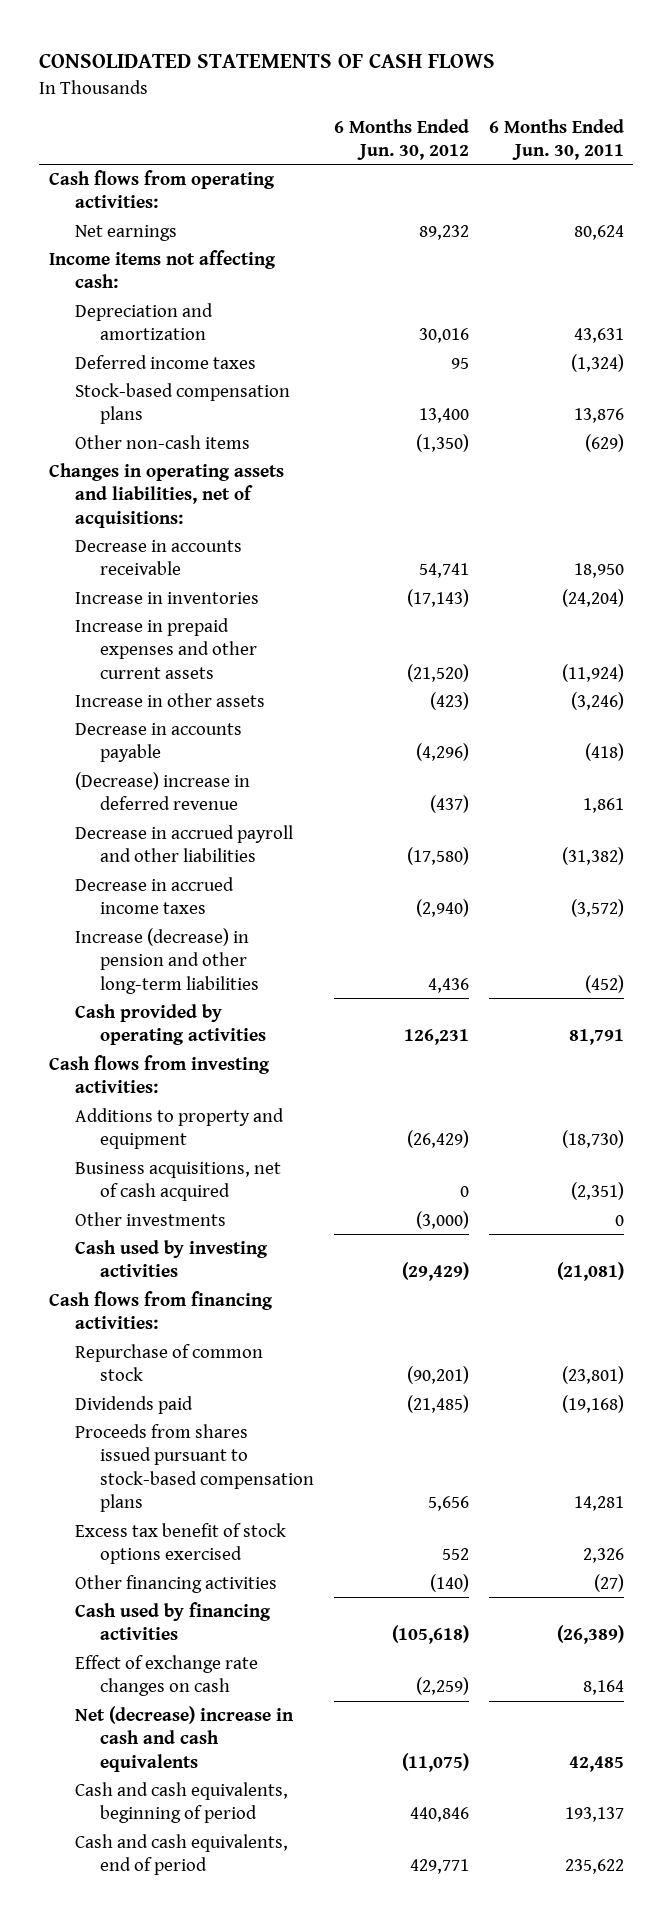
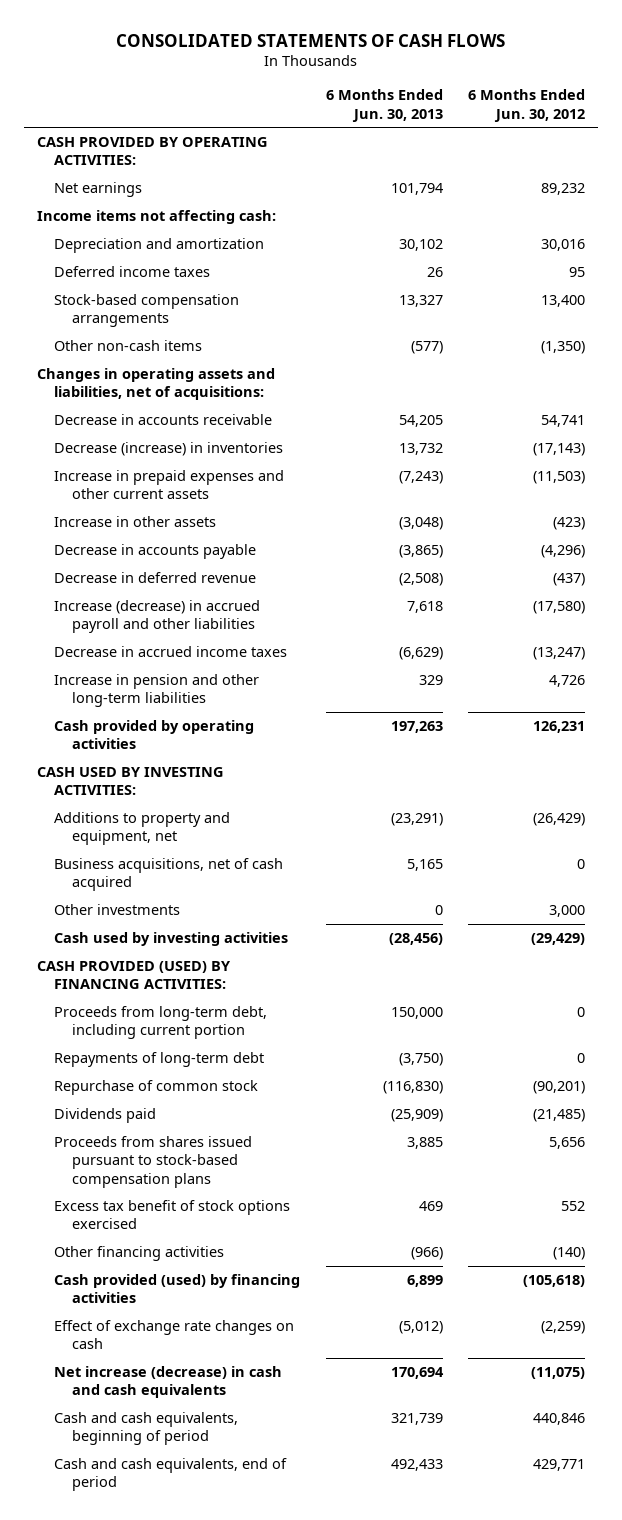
[488,118,624,161] 6 Months Ended Jun. 30, 2011 -> none
none -> [325,89,443,122] 6 Months Ended Jun. 30, 2013
[48,169,275,209] Cash flows from operating activities: -> [36,137,268,166] CASH PROVIDED BY OPERATING ACTIVITIES:
[74,382,290,425] Stock-based compensation plans -> [54,294,240,328] Stock-based compensation arrangements
[74,591,259,604] Increase in inventories -> [54,442,284,457] Decrease (increase) in inventories
[407,663,470,682] (21,520) -> [533,471,586,485] (11,503)
[74,771,250,811] (Decrease) increase in deferred revenue -> [54,572,257,584] Decrease in deferred revenue
[74,824,293,863] Decrease in accrued payroll and other liabilities -> [54,600,261,634] Increase (decrease) in accrued payroll and other liabilities
[416,899,470,918] (2,940) -> [533,647,586,661] (13,247)
[74,927,260,994] Increase (decrease) in pension and other long-term liabilities -> [54,674,260,708] Increase in pension and other long-term liabilities
[428,977,470,993] 4,436 -> [549,675,586,688] 4,726
[48,1054,270,1094] Cash flows from investing activities: -> [36,767,224,796] CASH USED BY INVESTING ACTIVITIES:
[74,1107,284,1150] Additions to property and equipment -> [54,812,231,846] Additions to property and equipment, net
[416,1210,470,1229] (3,000) -> [549,905,586,918] 3,000
[48,1290,273,1330] Cash flows from financing activities: -> [36,961,231,990] CASH PROVIDED (USED) BY FINANCING ACTIVITIES:
none -> [54,1006,268,1040] Proceeds from long-term debt, including current portion
none -> [54,1052,265,1068] Repayments of long-term debt
[74,1601,271,1641] Cash used by financing activities -> [54,1274,301,1304] Cash provided (used) by financing activities
[74,1705,294,1772] Net (decrease) increase in cash and cash equivalents -> [54,1366,283,1399] Net increase (decrease) in cash and cash equivalents

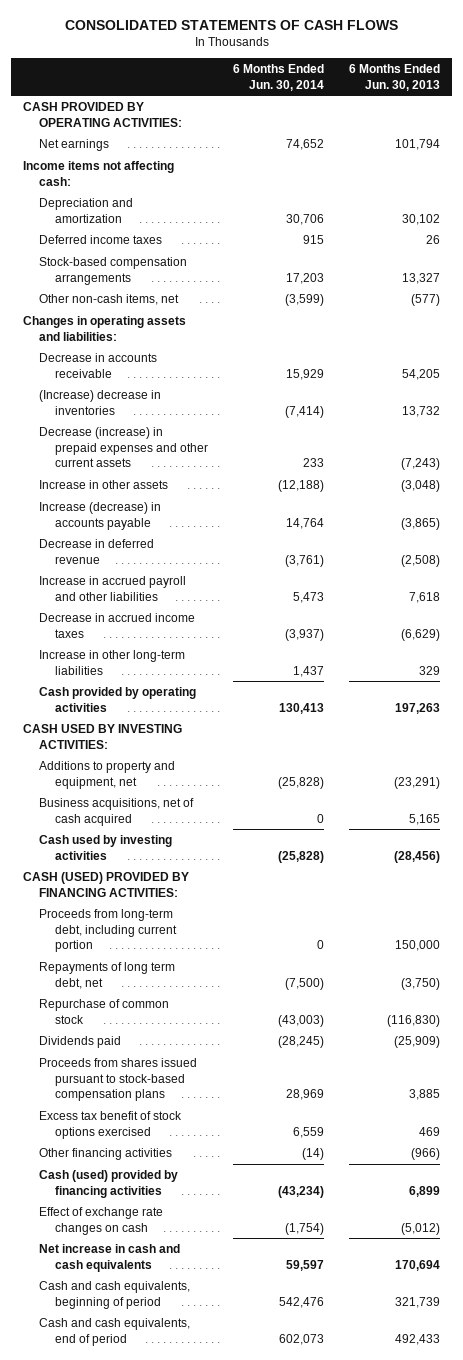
[468,89,586,122] 6 Months Ended Jun. 30, 2012 -> none
none -> [232,64,324,91] 6 Months Ended Jun. 30, 2014
[54,340,203,352] Other non-cash items -> [39,294,180,306] Other non-cash items, net
[36,368,275,401] Changes in operating assets and liabilities, net of acquisitions: -> [23,316,187,341] Changes in operating assets and liabilities:
[54,442,284,457] Decrease (increase) in inventories -> [39,390,162,415] (Increase) decrease in inventories
[54,470,285,500] Increase in prepaid expenses and other current assets -> [39,427,208,468] Decrease (increase) in prepaid expenses and other current assets
[54,544,257,560] Decrease in accounts payable -> [39,502,162,530] Increase (decrease) in accounts payable
[54,600,261,634] Increase (decrease) in accrued payroll and other liabilities -> [39,576,187,601] Increase in accrued payroll and other liabilities
[54,674,260,708] Increase in pension and other long-term liabilities -> [39,650,186,675] Increase in other long-term liabilities
[54,904,181,916] Other investments -> none
[36,961,231,990] CASH PROVIDED (USED) BY FINANCING ACTIVITIES: -> [23,872,190,897] CASH (USED) PROVIDED BY FINANCING ACTIVITIES:
[54,1052,265,1068] Repayments of long-term debt -> [39,962,176,989] Repayments of long term debt, net
[54,1274,301,1304] Cash provided (used) by financing activities -> [39,1170,179,1198] Cash (used) provided by financing activities
[54,1366,283,1399] Net increase (decrease) in cash and cash equivalents -> [39,1244,181,1272] Net increase in cash and cash equivalents

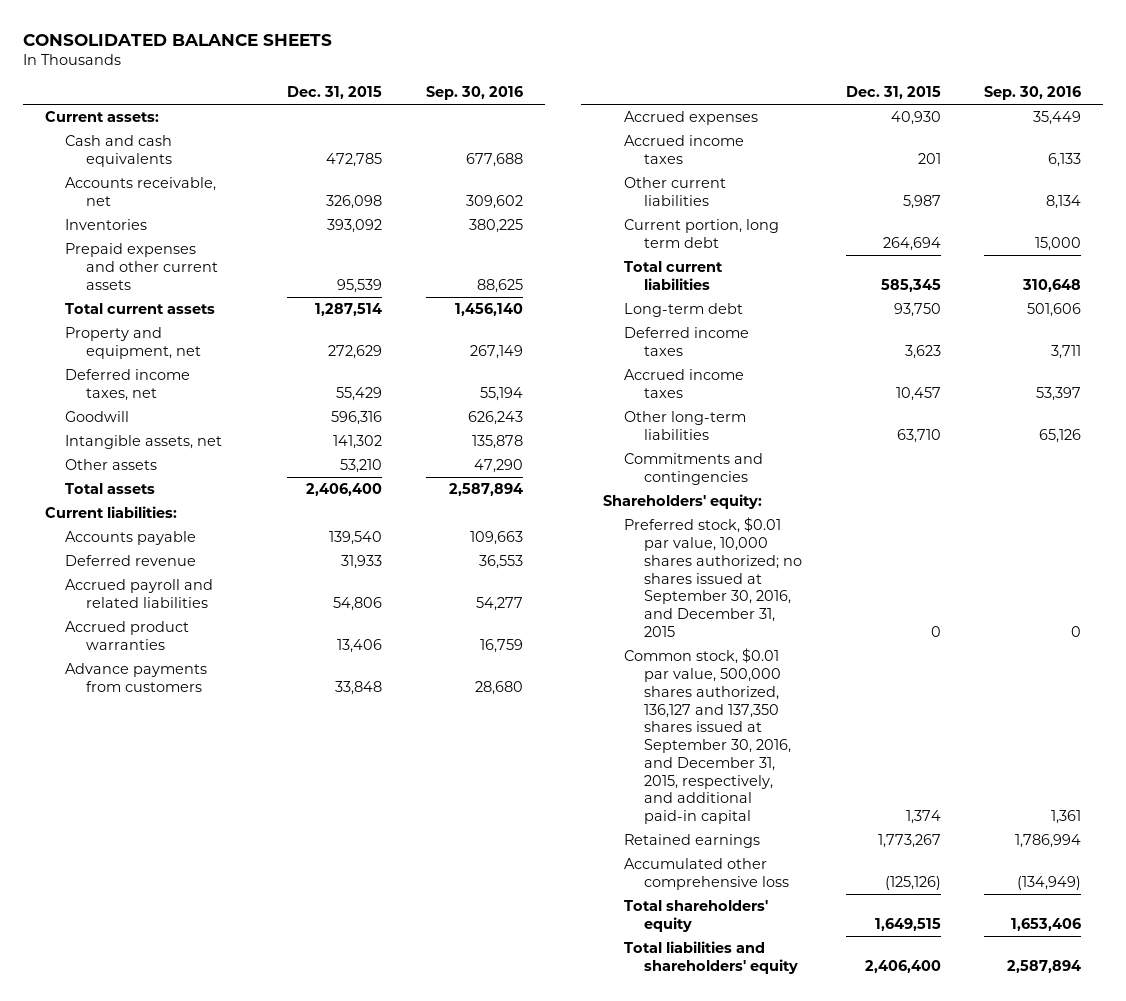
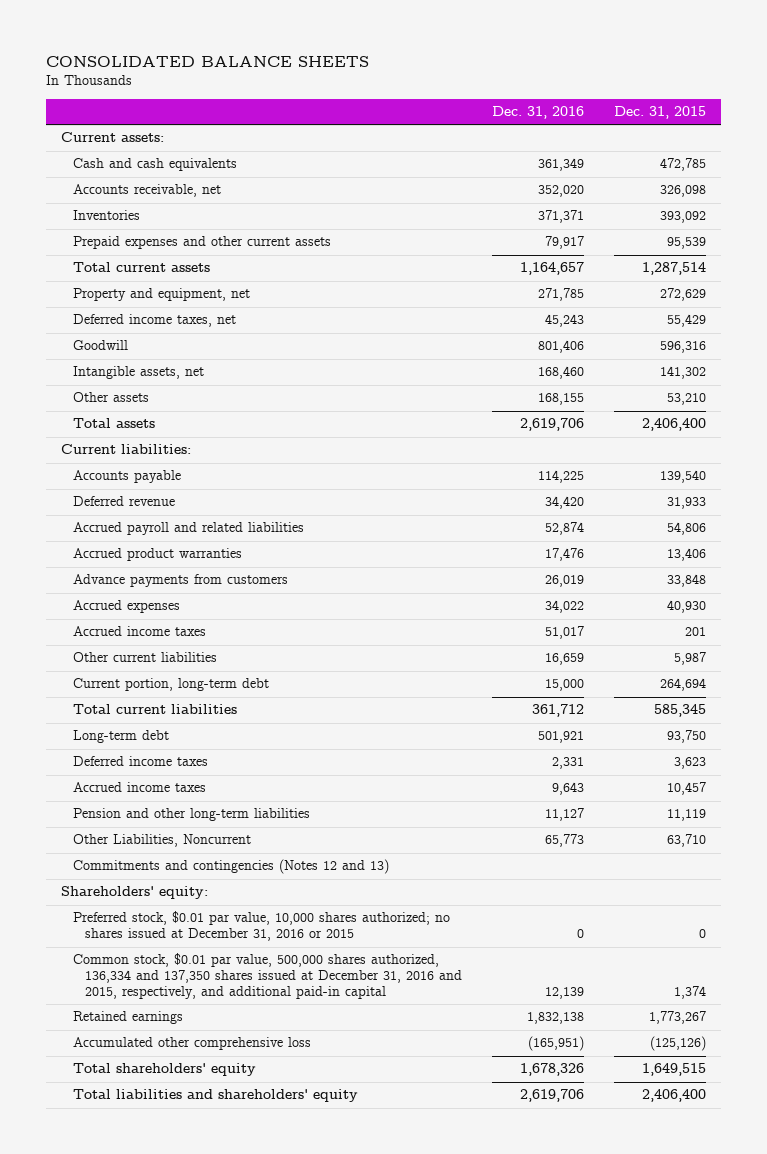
[425,86,523,101] Sep. 30, 2016 -> none
none -> [491,105,584,119] Dec. 31, 2016
[623,219,779,248] Current portion, long term debt -> [73,678,270,692] Current portion, long-term debt
none -> [73,808,311,822] Pension and other long-term liabilities
[623,411,746,440] Other long-term liabilities -> [73,834,252,848] Other Liabilities, Noncurrent
[623,453,763,485] Commitments and contingencies -> [73,859,390,875] Commitments and contingencies (Notes 12 and 13)
[623,517,803,637] Preferred stock, $0.01 par value, 10,000 shares authorized; no shares issued at September 30, 2016, and December 31, 2015 -> [73,911,451,942] Preferred stock, $0.01 par value, 10,000 shares authorized; no shares issued at December 31, 2016 or 2015
[623,648,792,825] Common stock, $0.01 par value, 500,000 shares authorized, 136,127 and 137,350 shares issued at September 30, 2016, and December 31, 2015, respectively, and additional paid-in capital -> [73,953,462,1000] Common stock, $0.01 par value, 500,000 shares authorized, 136,334 and 137,350 shares issued at December 31, 2016 and 2015, respectively, and additional paid-in capital

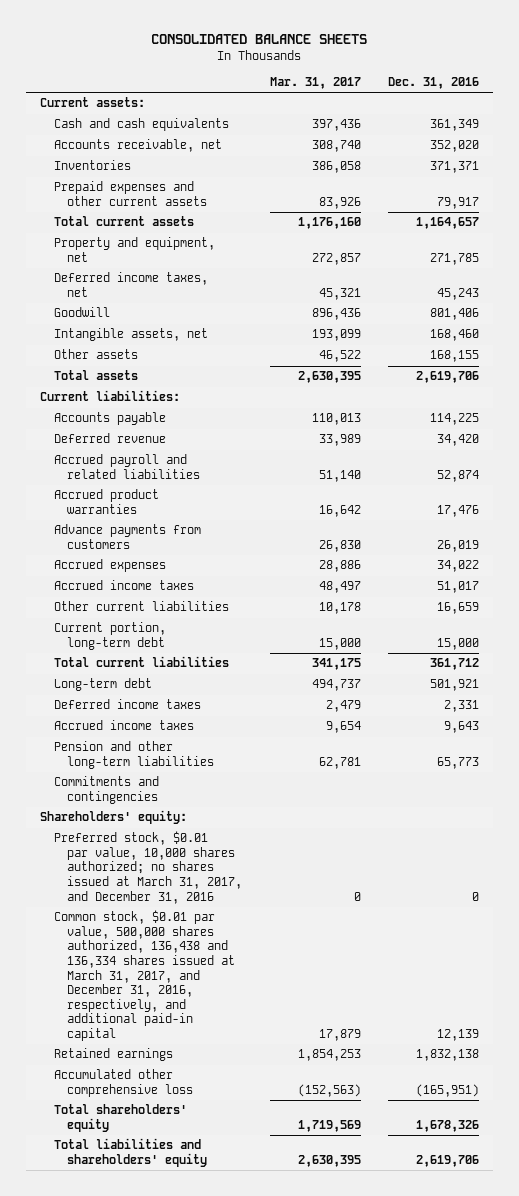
[613,105,706,119] Dec. 31, 2015 -> none
none -> [269,77,361,90] Mar. 31, 2017
[73,834,252,848] Other Liabilities, Noncurrent -> none
[544,808,584,822] 11,127 -> [437,756,480,769] 65,773
[73,859,390,875] Commitments and contingencies (Notes 12 and 13) -> [53,776,159,804] Commitments and contingencies
[73,911,451,942] Preferred stock, $0.01 par value, 10,000 shares authorized; no shares issued at December 31, 2016 or 2015 -> [53,831,243,904] Preferred stock, $0.01 par value, 10,000 shares authorized; no shares issued at March 31, 2017, and December 31, 2016
[73,953,462,1000] Common stock, $0.01 par value, 500,000 shares authorized, 136,334 and 137,350 shares issued at December 31, 2016 and 2015, respectively, and additional paid-in capital -> [53,910,236,1041] Common stock, $0.01 par value, 500,000 shares authorized, 136,438 and 136,334 shares issued at March 31, 2017, and December 31, 2016, respectively, and additional paid-in capital

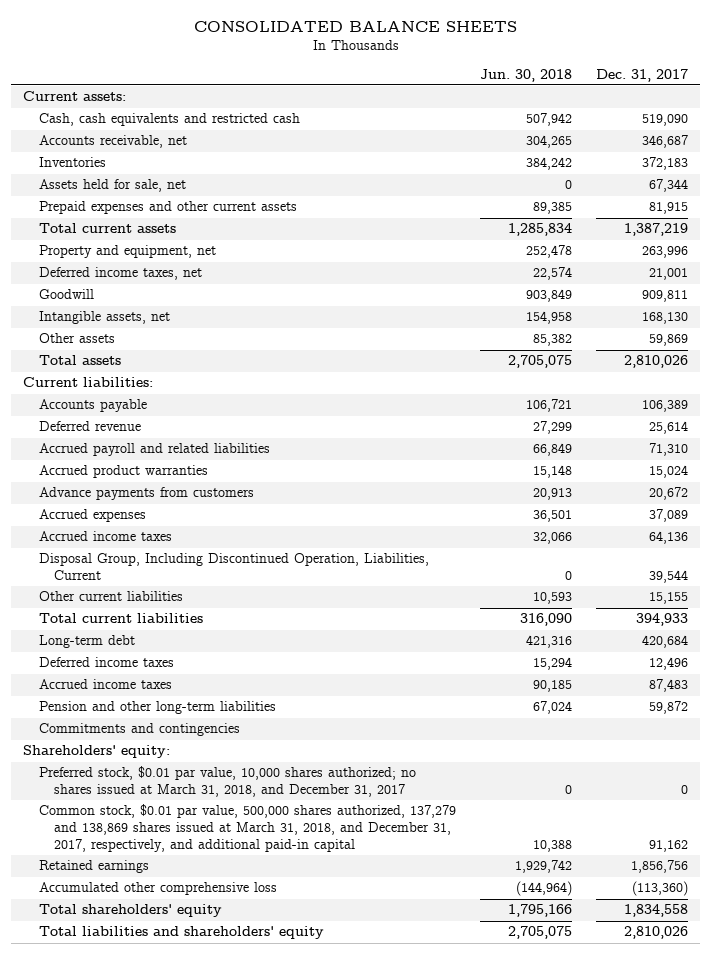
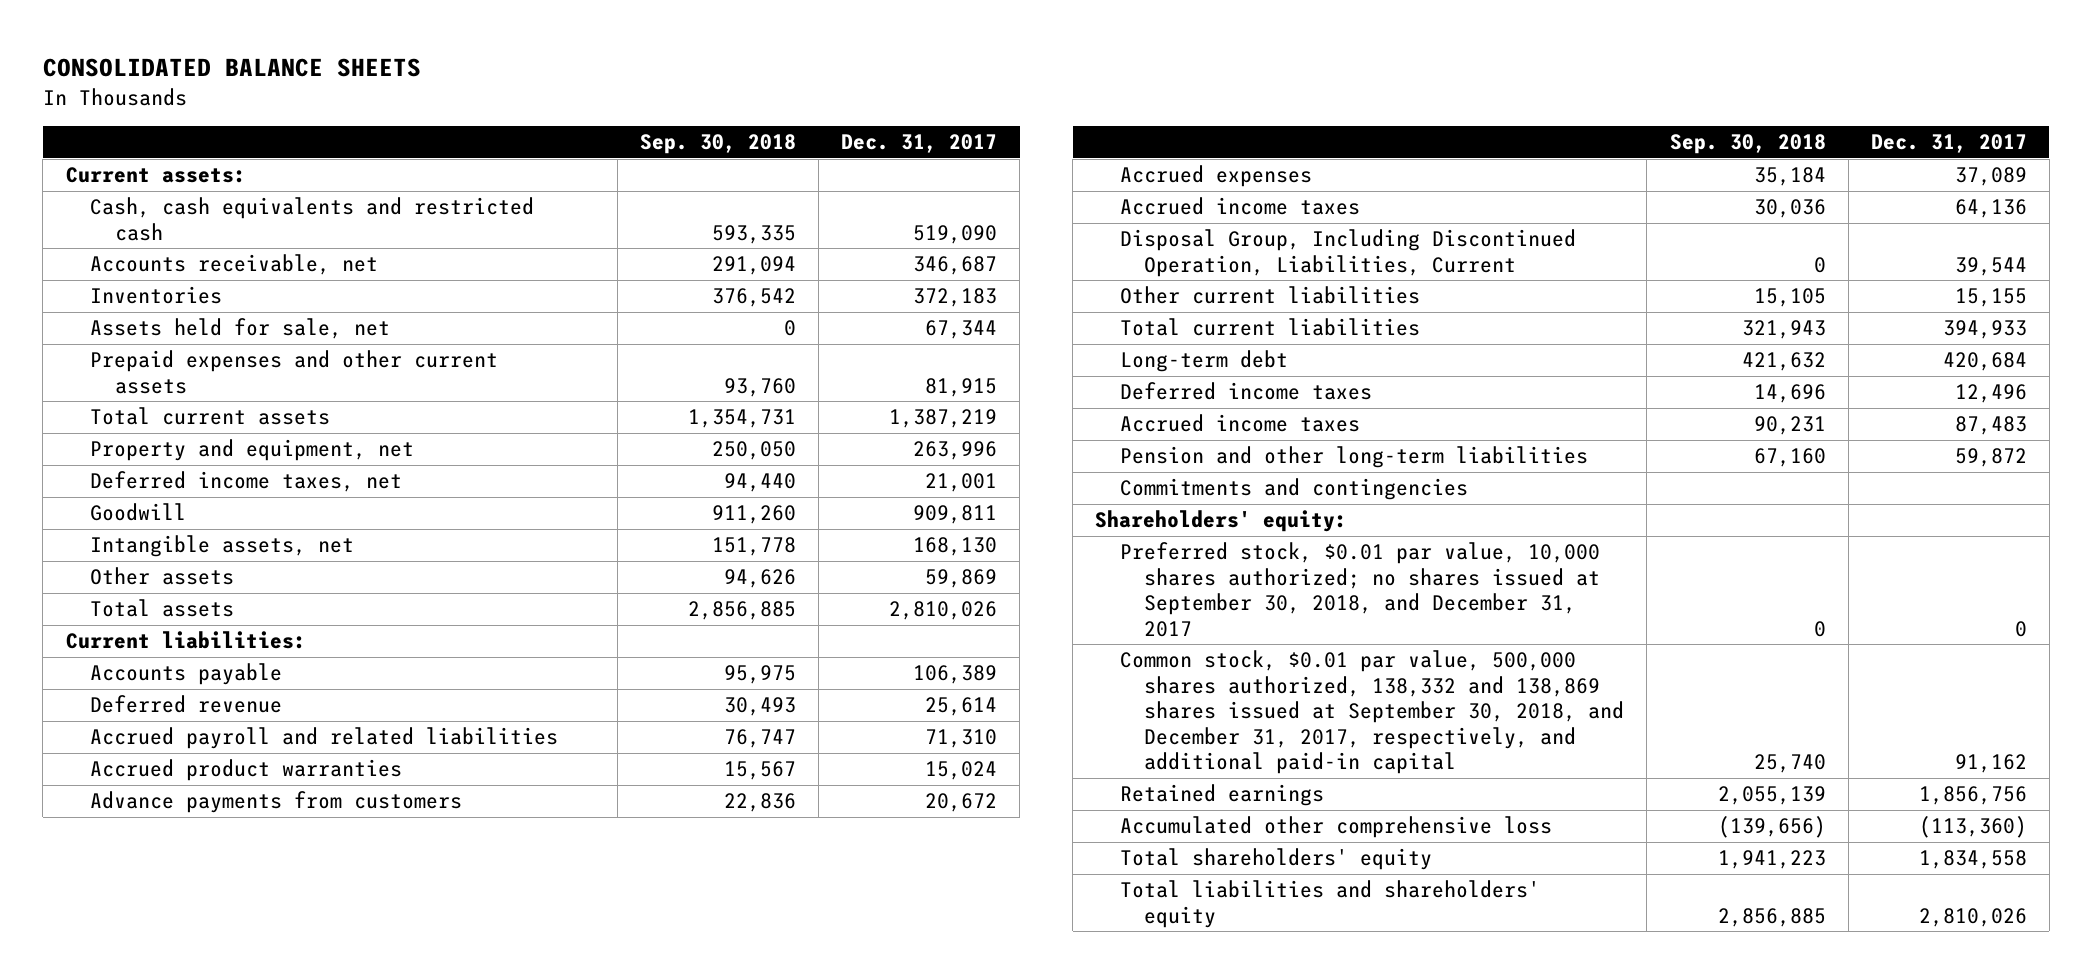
[479,68,572,82] Jun. 30, 2018 -> none
none -> [639,134,796,155] Sep. 30, 2018
[38,766,416,798] Preferred stock, $0.01 par value, 10,000 shares authorized; no shares issued at March 31, 2018, and December 31, 2017 -> [1119,542,1601,637] Preferred stock, $0.01 par value, 10,000 shares authorized; no shares issued at September 30, 2018, and December 31, 2017
[38,804,456,853] Common stock, $0.01 par value, 500,000 shares authorized, 137,279 and 138,869 shares issued at March 31, 2018, and December 31, 2017, respectively, and additional paid-in capital -> [1119,650,1625,775] Common stock, $0.01 par value, 500,000 shares authorized, 138,332 and 138,869 shares issued at September 30, 2018, and December 31, 2017, respectively, and additional paid-in capital

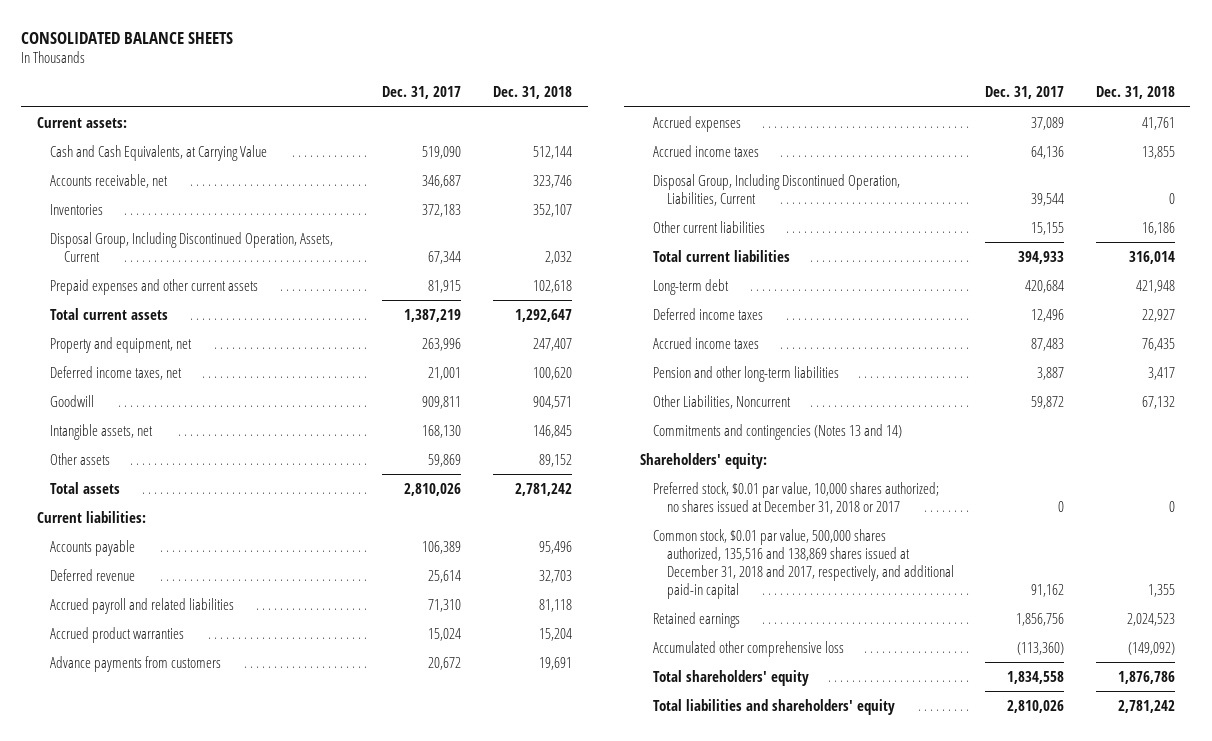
[639,134,796,155] Sep. 30, 2018 -> none
none -> [492,86,572,100] Dec. 31, 2018
[90,197,535,241] Cash, cash equivalents and restricted cash -> [50,144,268,161] Cash and Cash Equivalents, at Carrying Value
[90,318,391,340] Assets held for sale, net -> [50,231,334,262] Disposal Group, Including Discontinued Operation, Assets, Current
[1954,448,2027,468] 59,872 -> [1037,366,1065,380] 3,887
none -> [653,394,792,409] Other Liabilities, Noncurrent
[1119,478,1468,501] Commitments and contingencies -> [653,423,903,440] Commitments and contingencies (Notes 13 and 14)
[1119,542,1601,637] Preferred stock, $0.01 par value, 10,000 shares authorized; no shares issued at September 30, 2018, and December 31, 2017 -> [653,481,940,514] Preferred stock, $0.01 par value, 10,000 shares authorized; no shares issued at December 31, 2018 or 2017
[1119,650,1625,775] Common stock, $0.01 par value, 500,000 shares authorized, 138,332 and 138,869 shares issued at September 30, 2018, and December 31, 2017, respectively, and additional paid-in capital -> [653,528,954,599] Common stock, $0.01 par value, 500,000 shares authorized, 135,516 and 138,869 shares issued at December 31, 2018 and 2017, respectively, and additional paid-in capital

